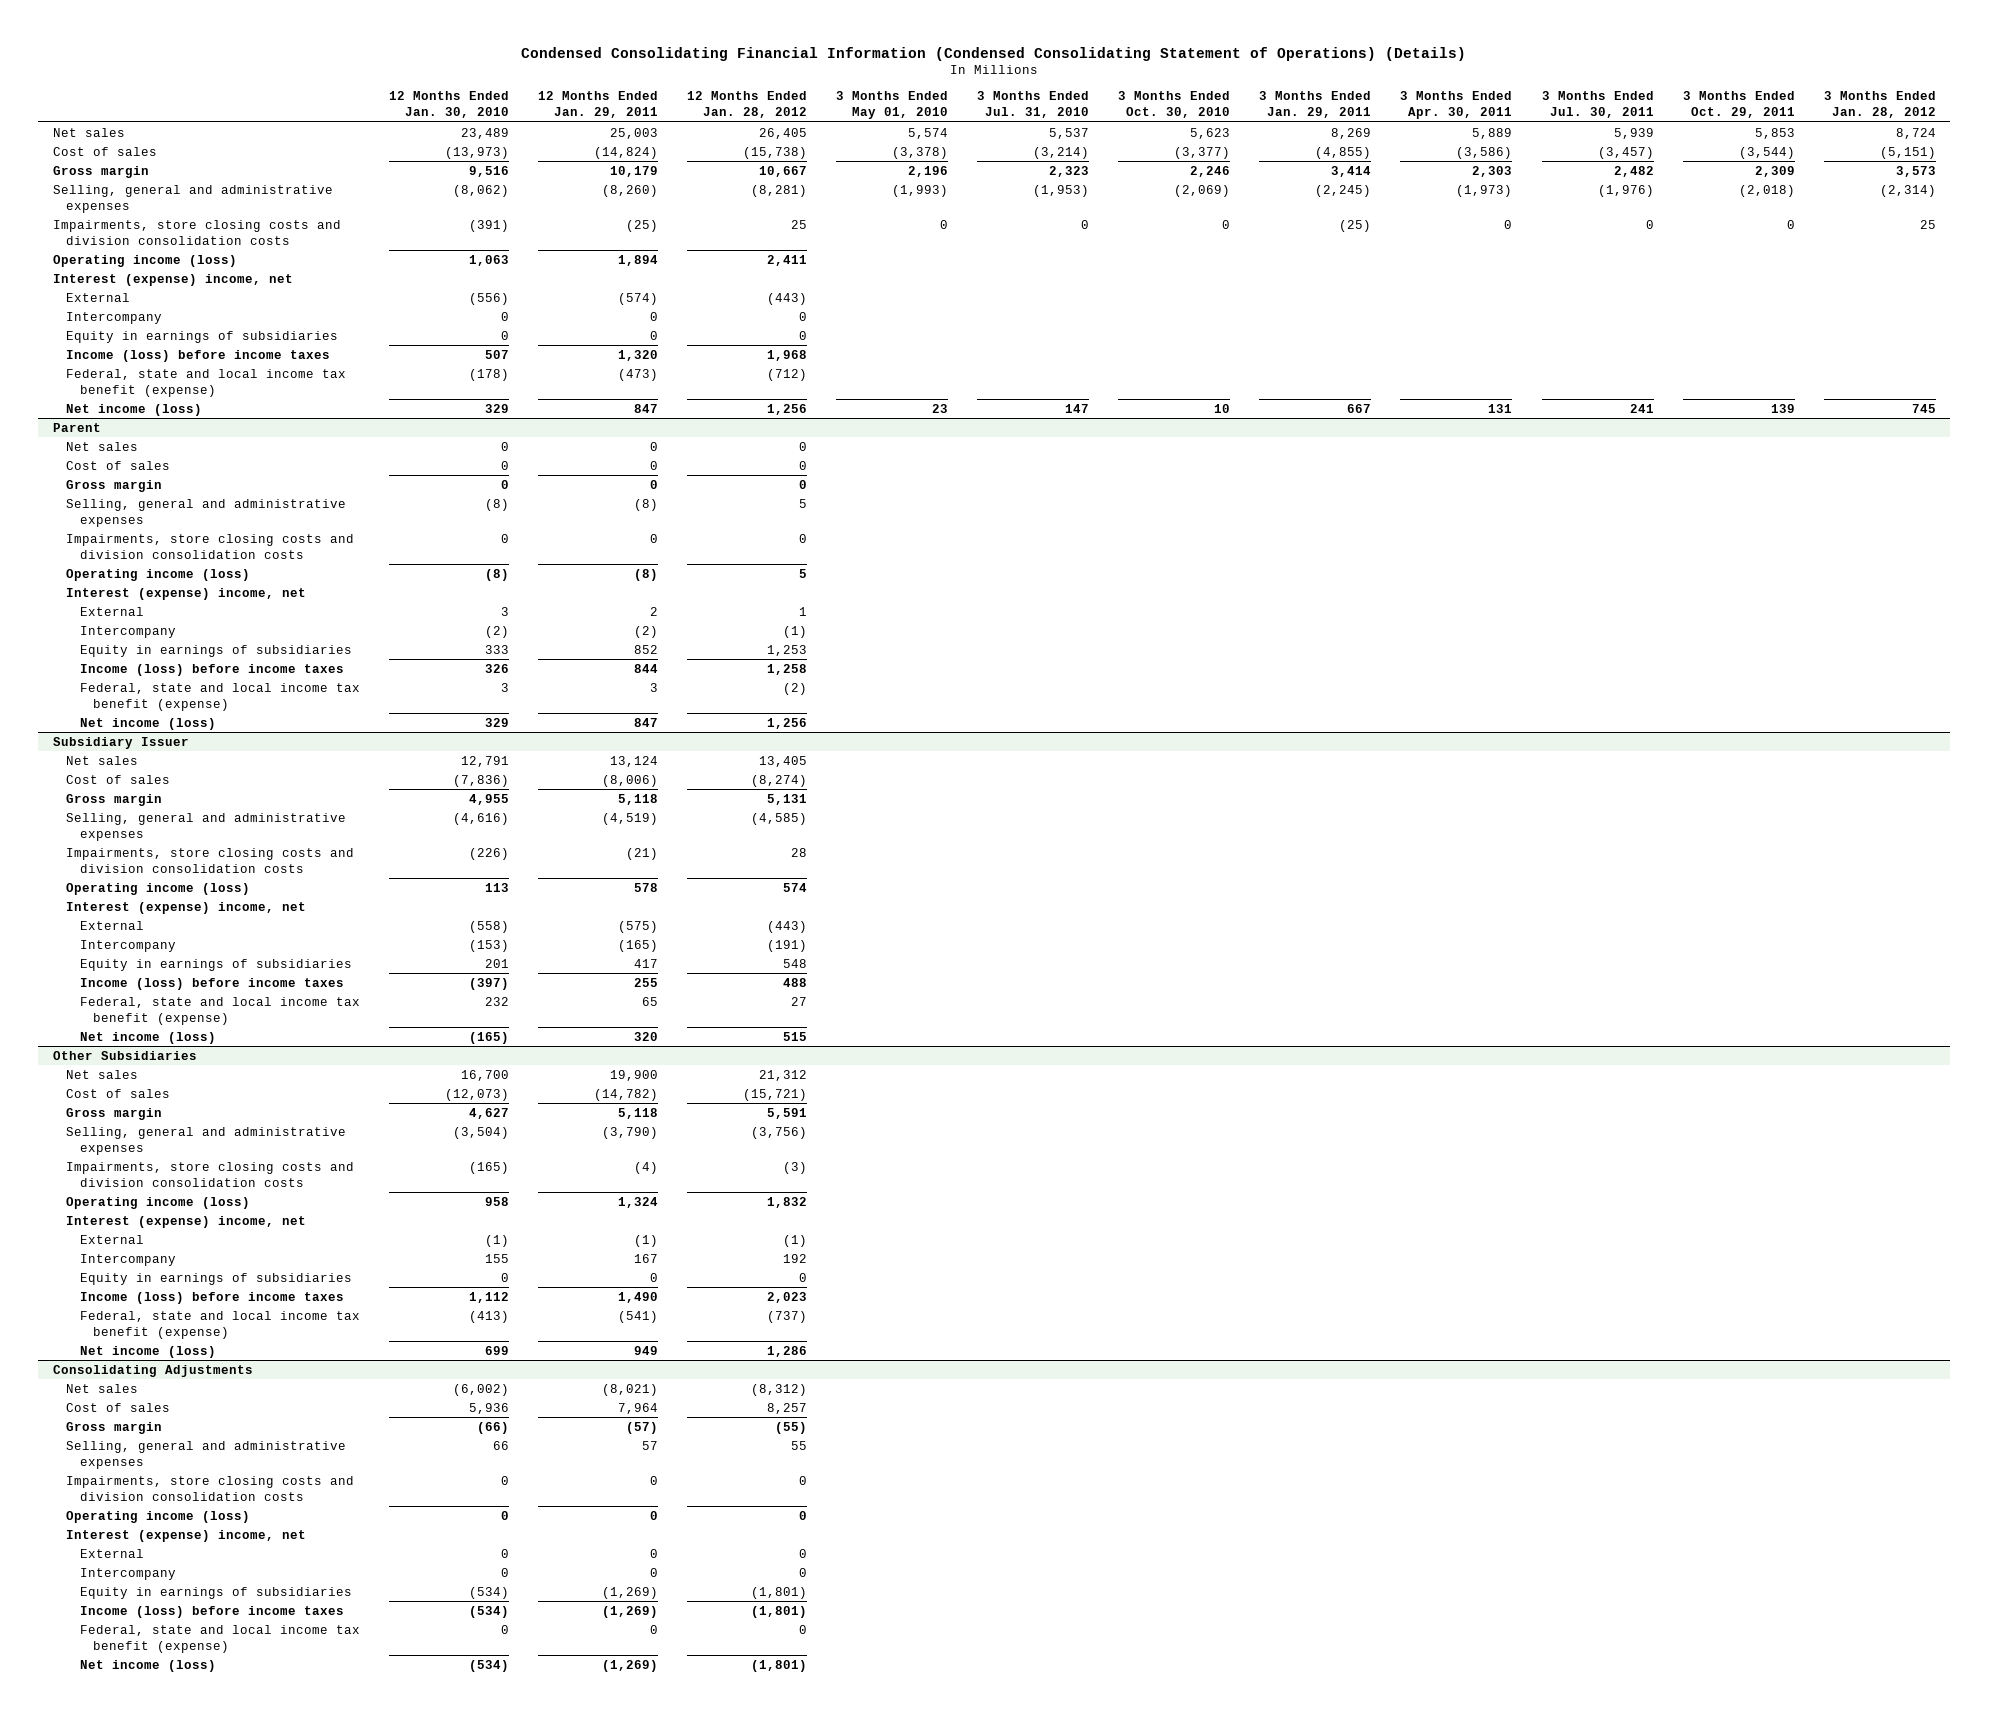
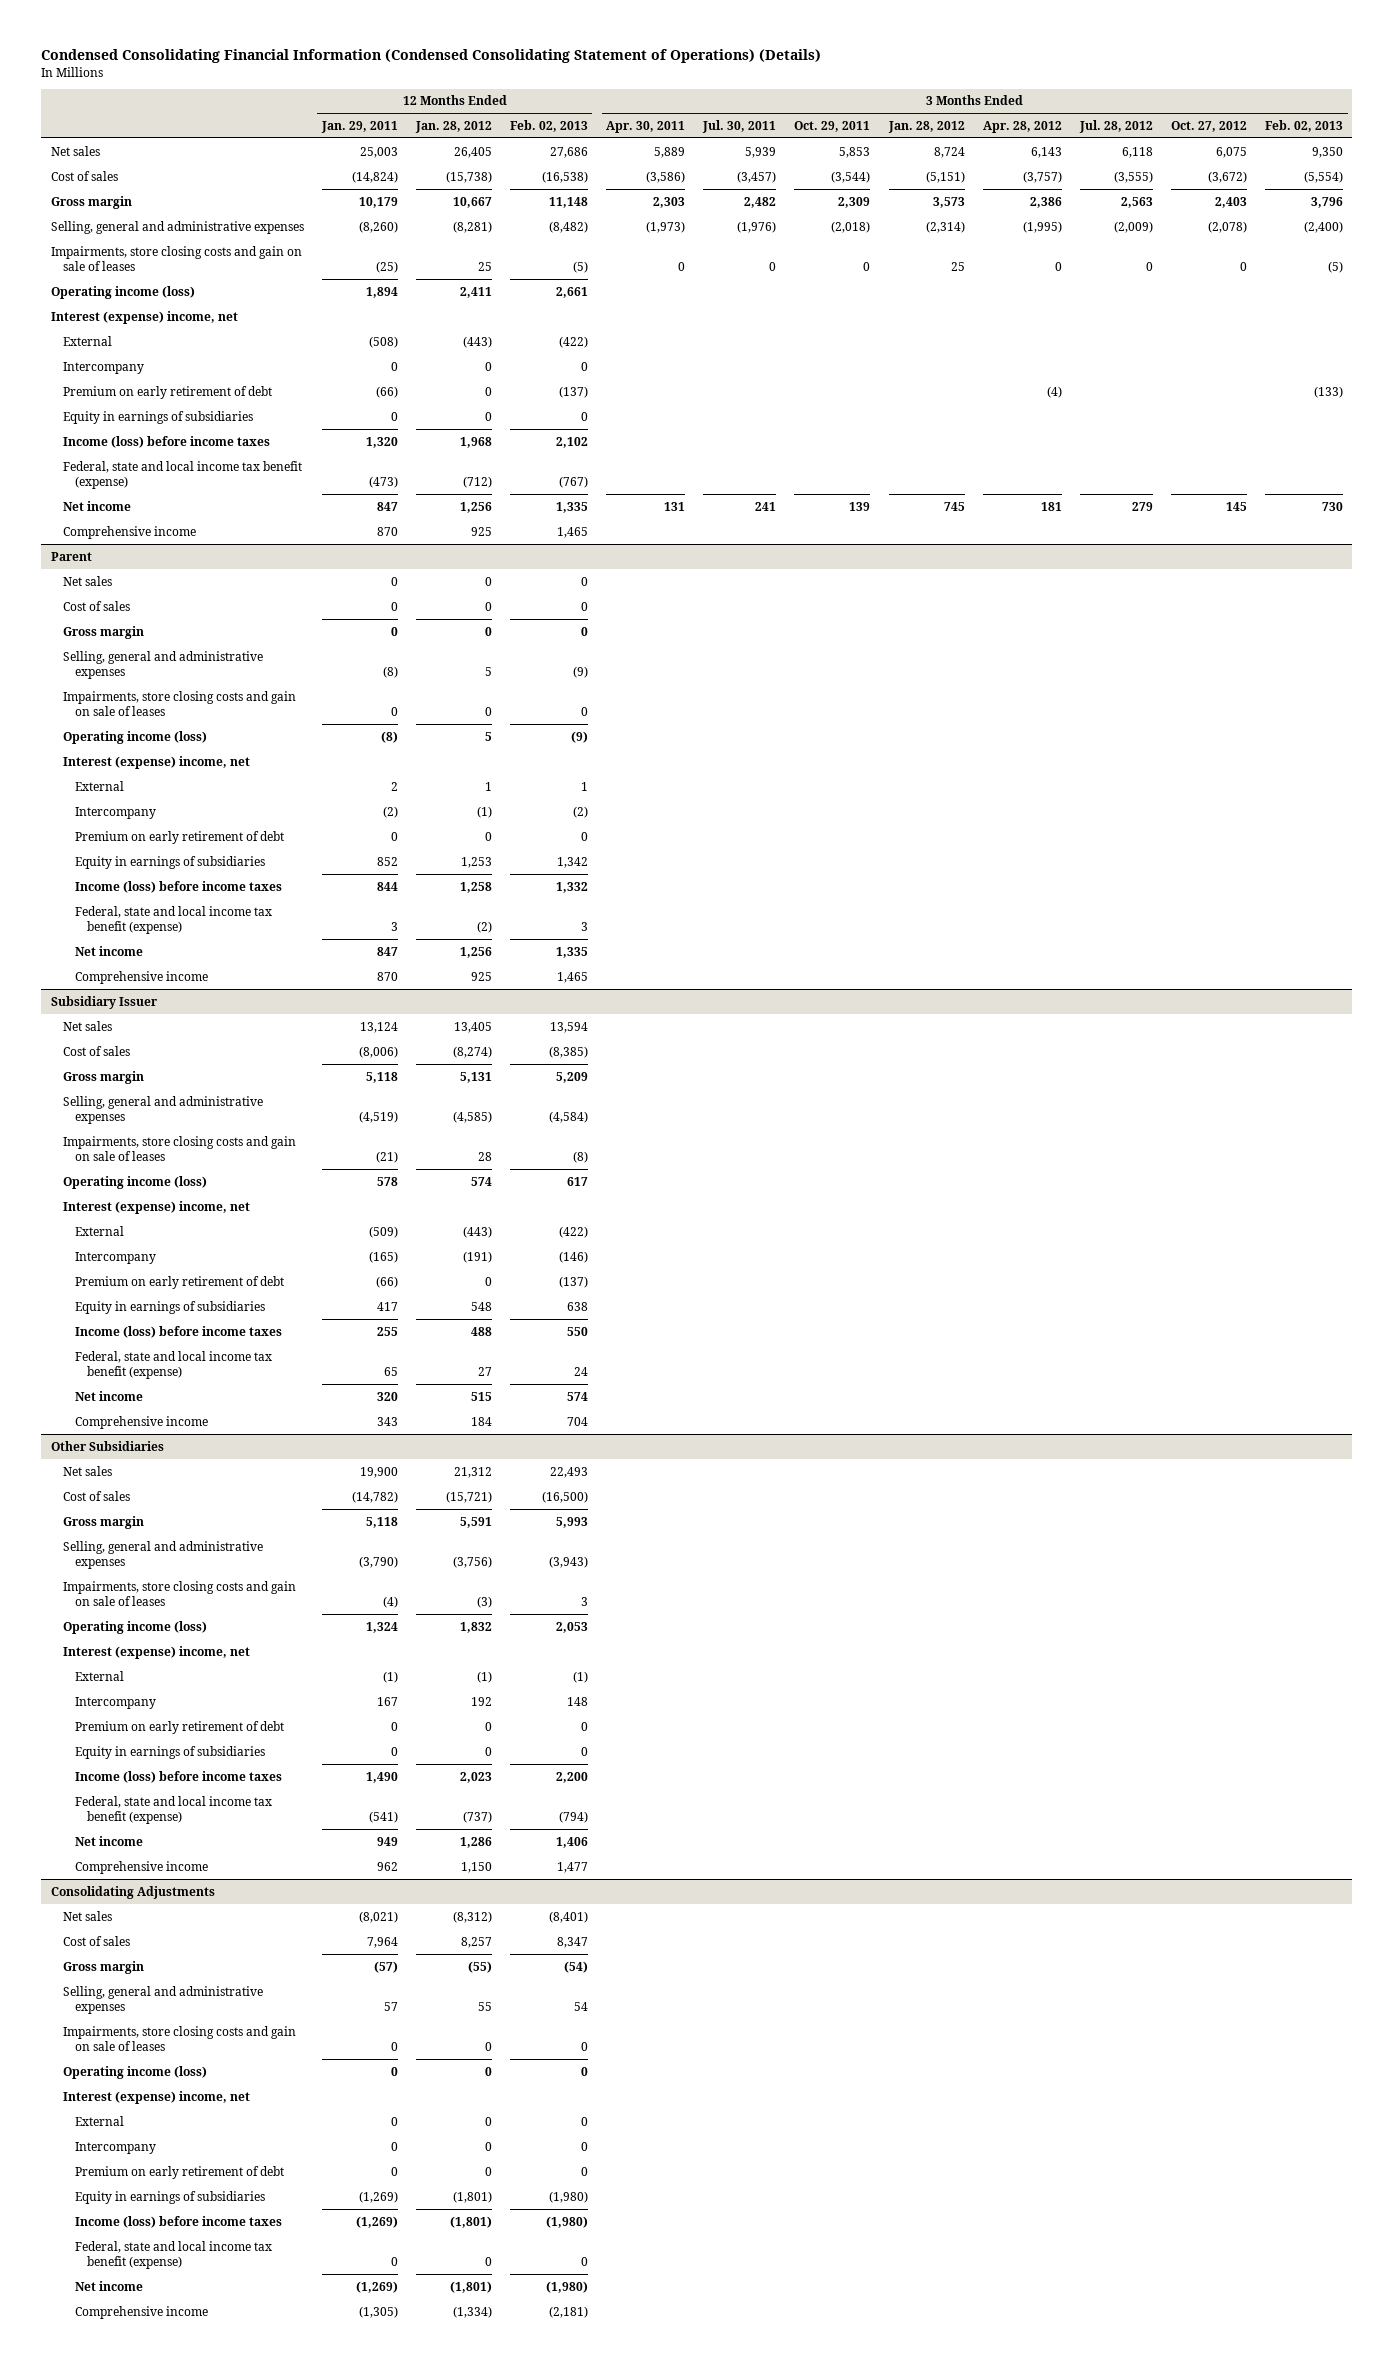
[388,91,509,119] 12 Months Ended Jan. 30, 2010 -> none
[836,91,949,120] 3 Months Ended May 01, 2010 -> none
[977,91,1090,119] 3 Months Ended Jul. 31, 2010 -> none
[1118,91,1231,119] 3 Months Ended Oct. 30, 2010 -> none
[1259,91,1372,119] 3 Months Ended Jan. 29, 2011 -> none
none -> [509,119,588,132] Feb. 02, 2013
none -> [982,120,1062,133] Apr. 28, 2012
none -> [1078,119,1153,133] Jul. 28, 2012
none -> [1170,120,1247,132] Oct. 27, 2012
none -> [1265,119,1344,132] Feb. 02, 2013
[52,219,341,245] Impairments, store closing costs and division consolidation costs -> [50,245,302,272] Impairments, store closing costs and gain on sale of leases
[617,292,658,305] (574) -> [368,335,398,348] (508)
none -> [62,385,272,399] Premium on early retirement of debt
[66,403,203,416] Net income (loss) -> [62,500,131,511] Net income
none -> [62,525,196,539] Comprehensive income
[66,533,355,559] Impairments, store closing costs and division consolidation costs -> none
none -> [62,690,296,717] Impairments, store closing costs and gain on sale of leases
none -> [75,830,285,844] Premium on early retirement of debt
[79,717,216,730] Net income (loss) -> [75,945,144,956] Net income
none -> [75,970,209,984] Comprehensive income
[66,847,355,873] Impairments, store closing costs and division consolidation costs -> [62,1135,296,1162] Impairments, store closing costs and gain on sale of leases
[617,920,658,933] (575) -> [368,1225,398,1238] (509)
none -> [75,1275,285,1289] Premium on early retirement of debt
[79,1031,216,1044] Net income (loss) -> [75,1390,144,1401] Net income
none -> [75,1415,209,1429] Comprehensive income
[66,1161,355,1187] Impairments, store closing costs and division consolidation costs -> none
none -> [62,1580,296,1607] Impairments, store closing costs and gain on sale of leases
none -> [75,1720,285,1734] Premium on early retirement of debt
[79,1345,216,1358] Net income (loss) -> [75,1835,144,1846] Net income
none -> [75,1860,209,1874] Comprehensive income
[66,1475,355,1501] Impairments, store closing costs and division consolidation costs -> none
none -> [62,2025,296,2052] Impairments, store closing costs and gain on sale of leases
none -> [75,2165,285,2179] Premium on early retirement of debt
[79,1659,216,1672] Net income (loss) -> [75,2280,144,2291] Net income
none -> [75,2305,209,2319] Comprehensive income

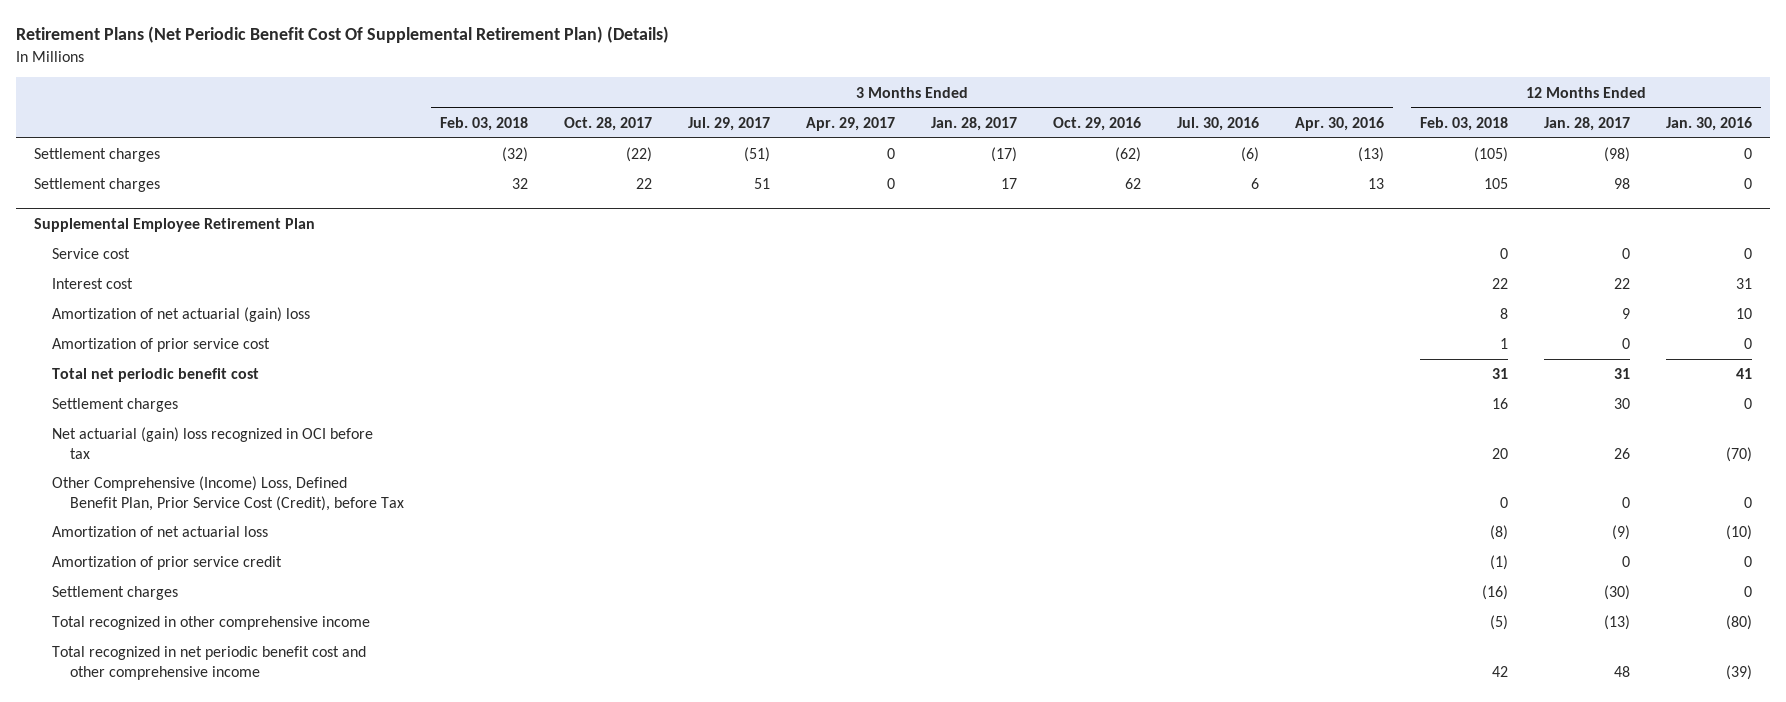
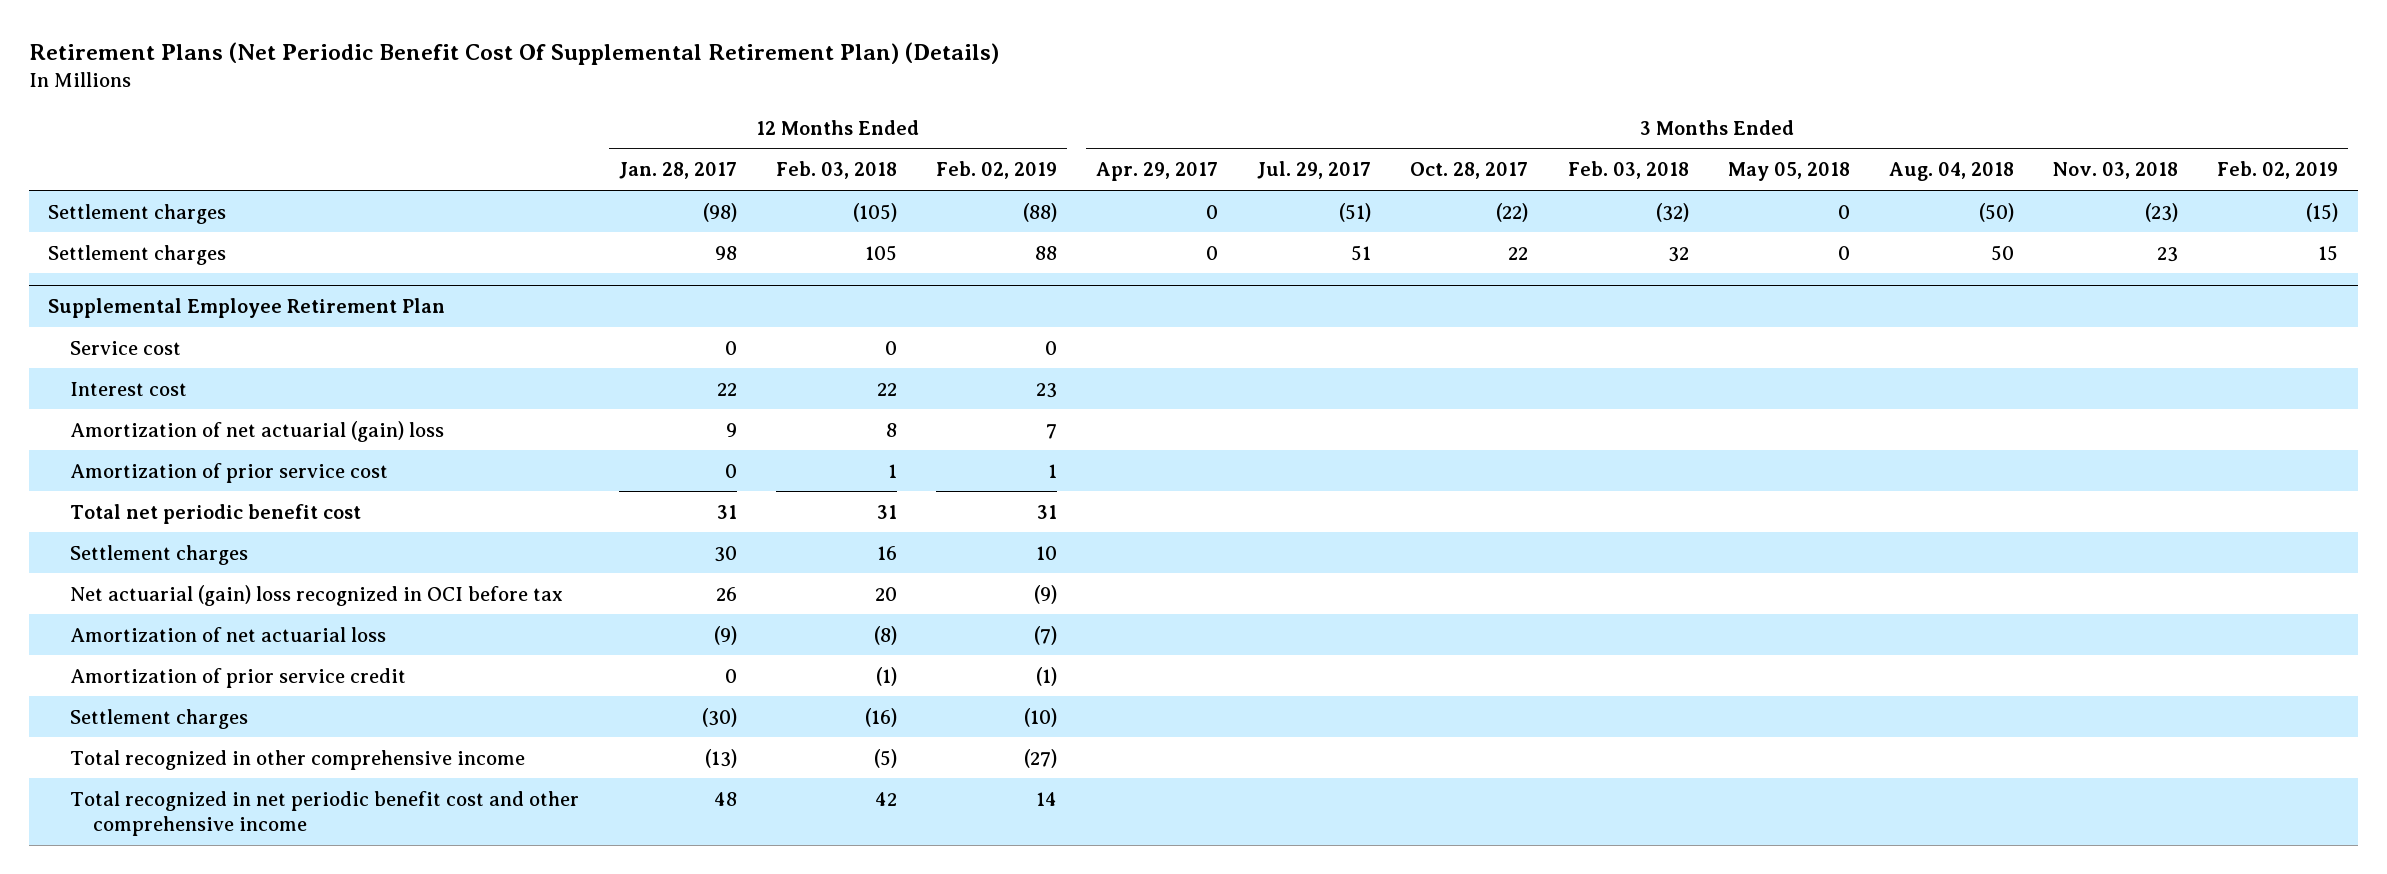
[931,116,1018,131] Jan. 28, 2017 -> none
[1053,116,1142,131] Oct. 29, 2016 -> none
[1177,116,1260,131] Jul. 30, 2016 -> none
[1295,116,1385,131] Apr. 30, 2016 -> none
[1666,116,1753,131] Jan. 30, 2016 -> none
none -> [935,161,1057,180] Feb. 02, 2019
none -> [1727,162,1850,182] May 05, 2018
none -> [1889,162,2015,182] Aug. 04, 2018
none -> [2053,162,2179,180] Nov. 03, 2018
none -> [2217,161,2339,180] Feb. 02, 2019
[51,476,405,511] Other Comprehensive (Income) Loss, Defined Benefit Plan, Prior Service Cost (Credit), before Tax -> none

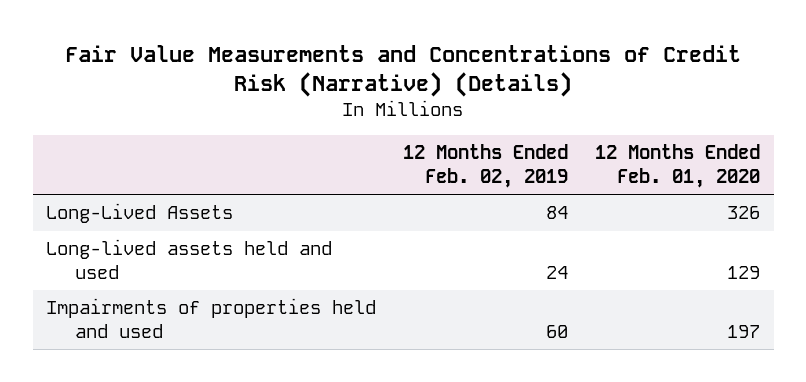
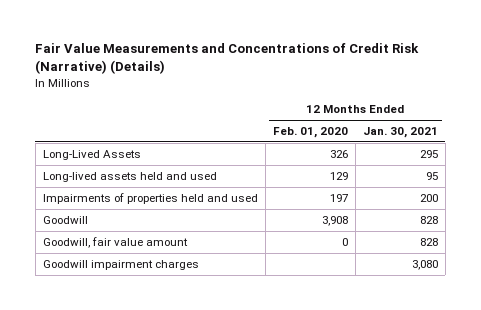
[403,144,569,189] 12 Months Ended Feb. 02, 2019 -> none
none -> [362,127,438,139] Jan. 30, 2021
none -> [42,216,88,225] Goodwill
none -> [42,237,188,249] Goodwill, fair value amount
none -> [42,260,199,271] Goodwill impairment charges

